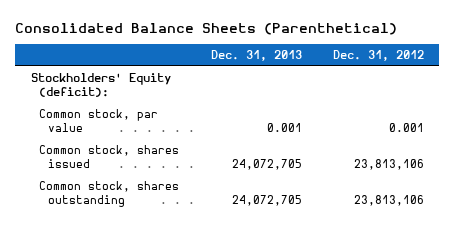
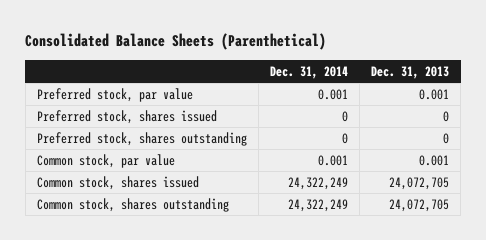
[332,49,424,61] Dec. 31, 2012 -> none
none -> [269,65,348,79] Dec. 31, 2014
[30,73,171,97] Stockholders' Equity (deficit): -> none
none -> [36,87,193,102] Preferred stock, par value
none -> [36,109,217,124] Preferred stock, shares issued
none -> [36,131,247,146] Preferred stock, shares outstanding

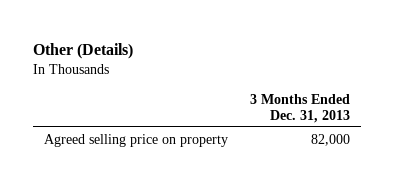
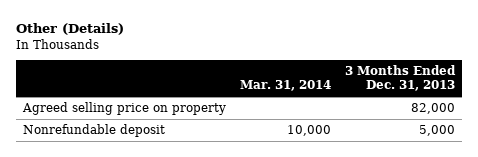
none -> [239,80,331,92] Mar. 31, 2014
none -> [22,124,165,138] Nonrefundable deposit

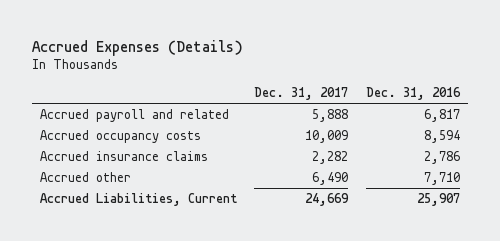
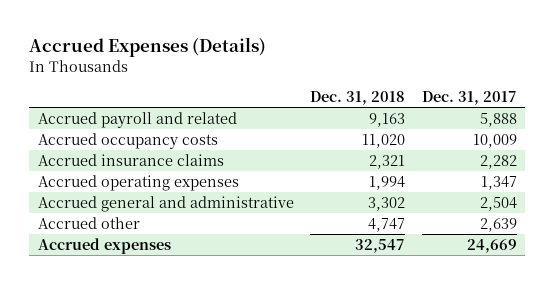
[365,86,461,100] Dec. 31, 2016 -> none
none -> [310,91,406,106] Dec. 31, 2018
none -> [37,174,239,191] Accrued operating expenses
none -> [37,195,294,212] Accrued general and administrative
[312,172,349,186] 6,490 -> [480,217,518,232] 2,639
[40,193,238,207] Accrued Liabilities, Current -> [37,237,171,254] Accrued expenses

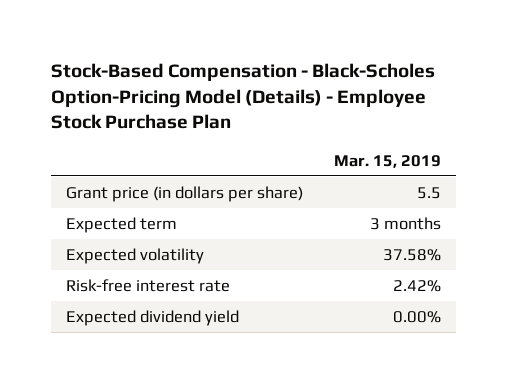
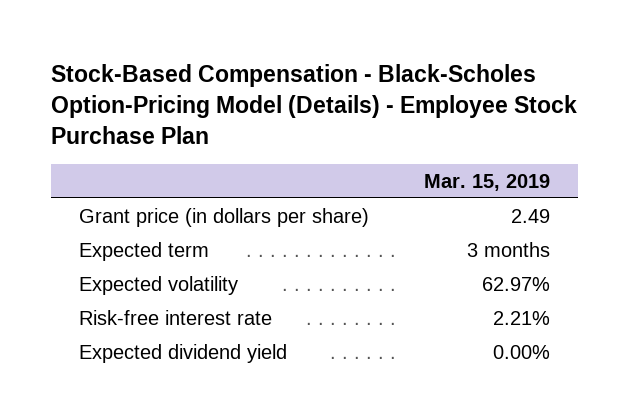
[417,186,442,199] 5.5 -> [510,208,550,223] 2.49
[383,248,442,261] 37.58% -> [481,276,550,291] 62.97%
[393,279,442,292] 2.42% -> [492,310,550,325] 2.21%

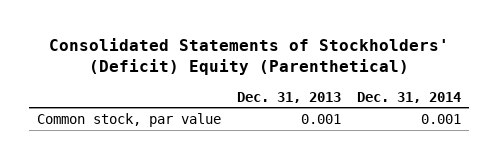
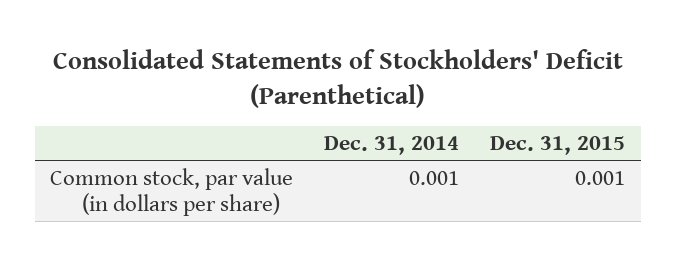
[49,37,450,76] Consolidated Statements of Stockholders' (Deficit) Equity (Parenthetical) -> [52,49,623,109] Consolidated Statements of Stockholders' Deficit (Parenthetical)
[237,91,342,103] Dec. 31, 2013 -> none
none -> [490,136,626,156] Dec. 31, 2015
[37,112,222,127] Common stock, par value -> [50,167,294,216] Common stock, par value (in dollars per share)

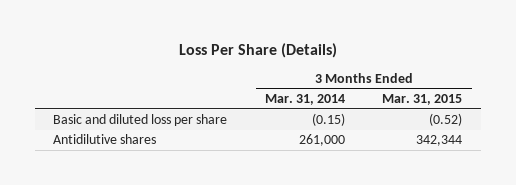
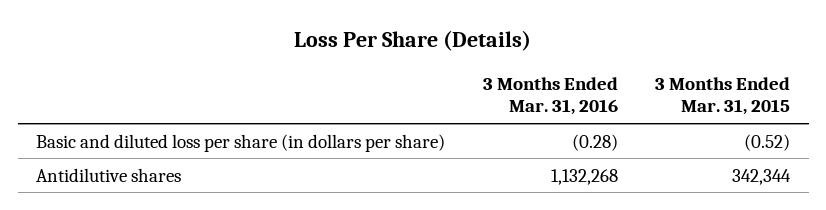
[264,94,345,106] Mar. 31, 2014 -> none
none -> [482,76,618,116] 3 Months Ended Mar. 31, 2016
[53,114,228,127] Basic and diluted loss per share -> [36,133,446,152] Basic and diluted loss per share (in dollars per share)

